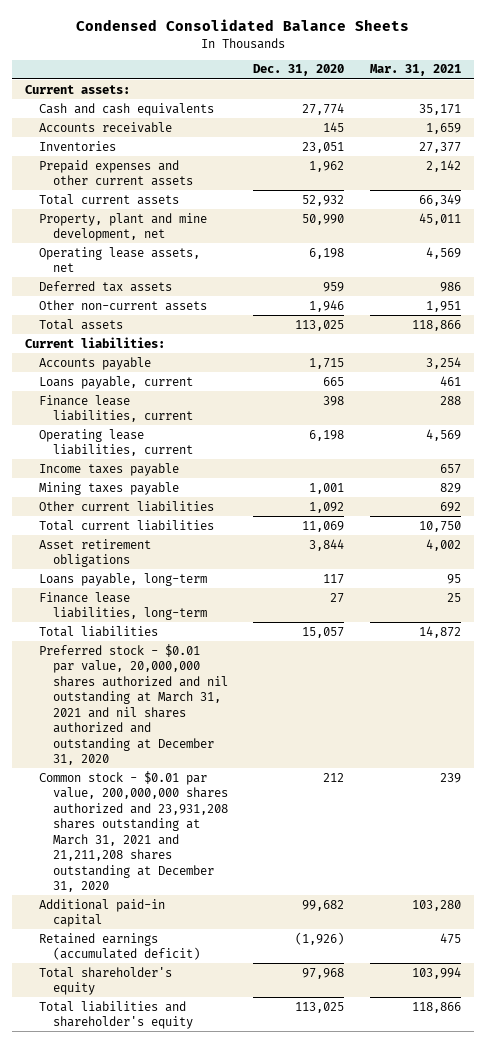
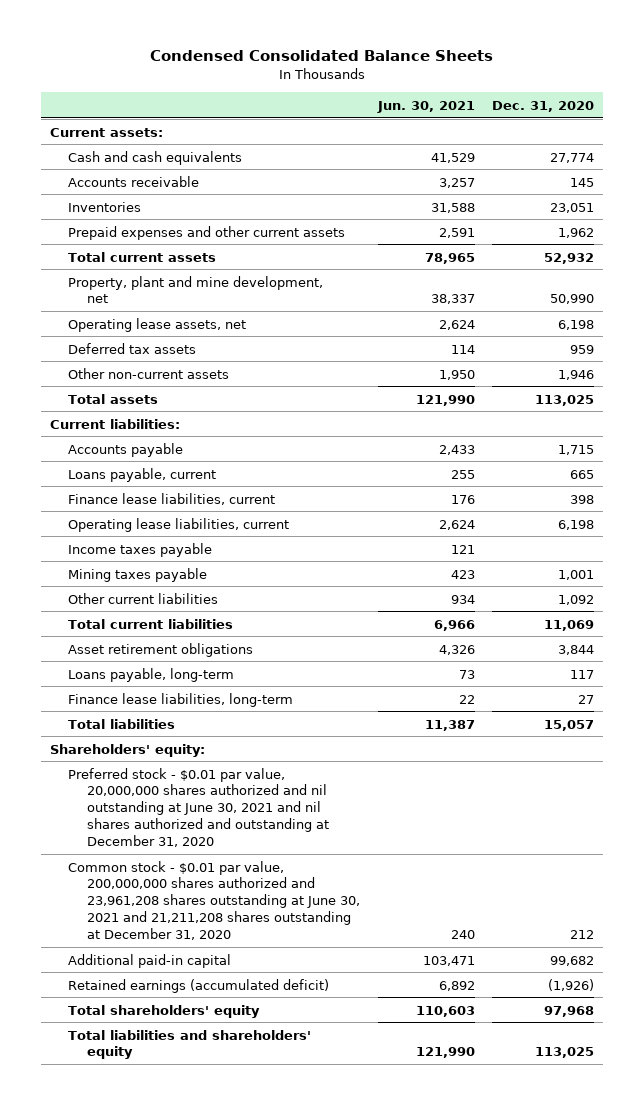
[369,64,461,77] Mar. 31, 2021 -> none
none -> [376,100,475,113] Jun. 30, 2021
none -> [49,743,205,757] Shareholders' equity:
[38,643,228,766] Preferred stock - $0.01 par value, 20,000,000 shares authorized and nil outstanding at March 31, 2021 and nil shares authorized and outstanding at December 31, 2020 -> [68,767,330,847] Preferred stock - $0.01 par value, 20,000,000 shares authorized and nil outstanding at June 30, 2021 and nil shares authorized and outstanding at December 31, 2020
[38,770,228,893] Common stock - $0.01 par value, 200,000,000 shares authorized and 23,931,208 shares outstanding at March 31, 2021 and 21,211,208 shares outstanding at December 31, 2020 -> [68,860,361,940] Common stock - $0.01 par value, 200,000,000 shares authorized and 23,961,208 shares outstanding at June 30, 2021 and 21,211,208 shares outstanding at December 31, 2020
[38,966,172,996] Total shareholder's equity -> [68,1004,261,1018] Total shareholders' equity
[38,1000,193,1030] Total liabilities and shareholder's equity -> [68,1029,312,1060] Total liabilities and shareholders' equity

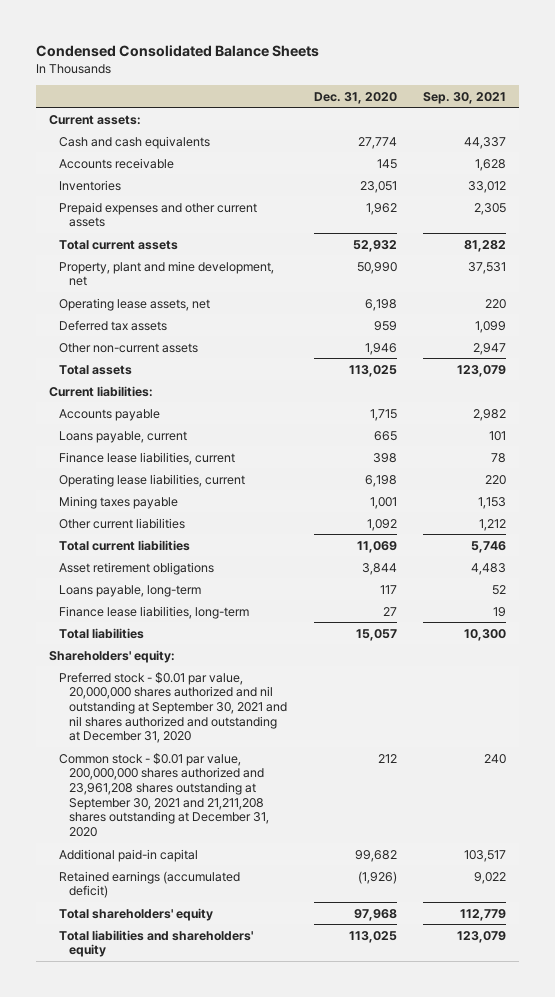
[376,100,475,113] Jun. 30, 2021 -> none
none -> [422,91,506,104] Sep. 30, 2021
[68,542,213,557] Income taxes payable -> none
[68,767,330,847] Preferred stock - $0.01 par value, 20,000,000 shares authorized and nil outstanding at June 30, 2021 and nil shares authorized and outstanding at December 31, 2020 -> [59,671,288,744] Preferred stock - $0.01 par value, 20,000,000 shares authorized and nil outstanding at September 30, 2021 and nil shares authorized and outstanding at December 31, 2020
[68,860,361,940] Common stock - $0.01 par value, 200,000,000 shares authorized and 23,961,208 shares outstanding at June 30, 2021 and 21,211,208 shares outstanding at December 31, 2020 -> [59,752,270,837] Common stock - $0.01 par value, 200,000,000 shares authorized and 23,961,208 shares outstanding at September 30, 2021 and 21,211,208 shares outstanding at December 31, 2020

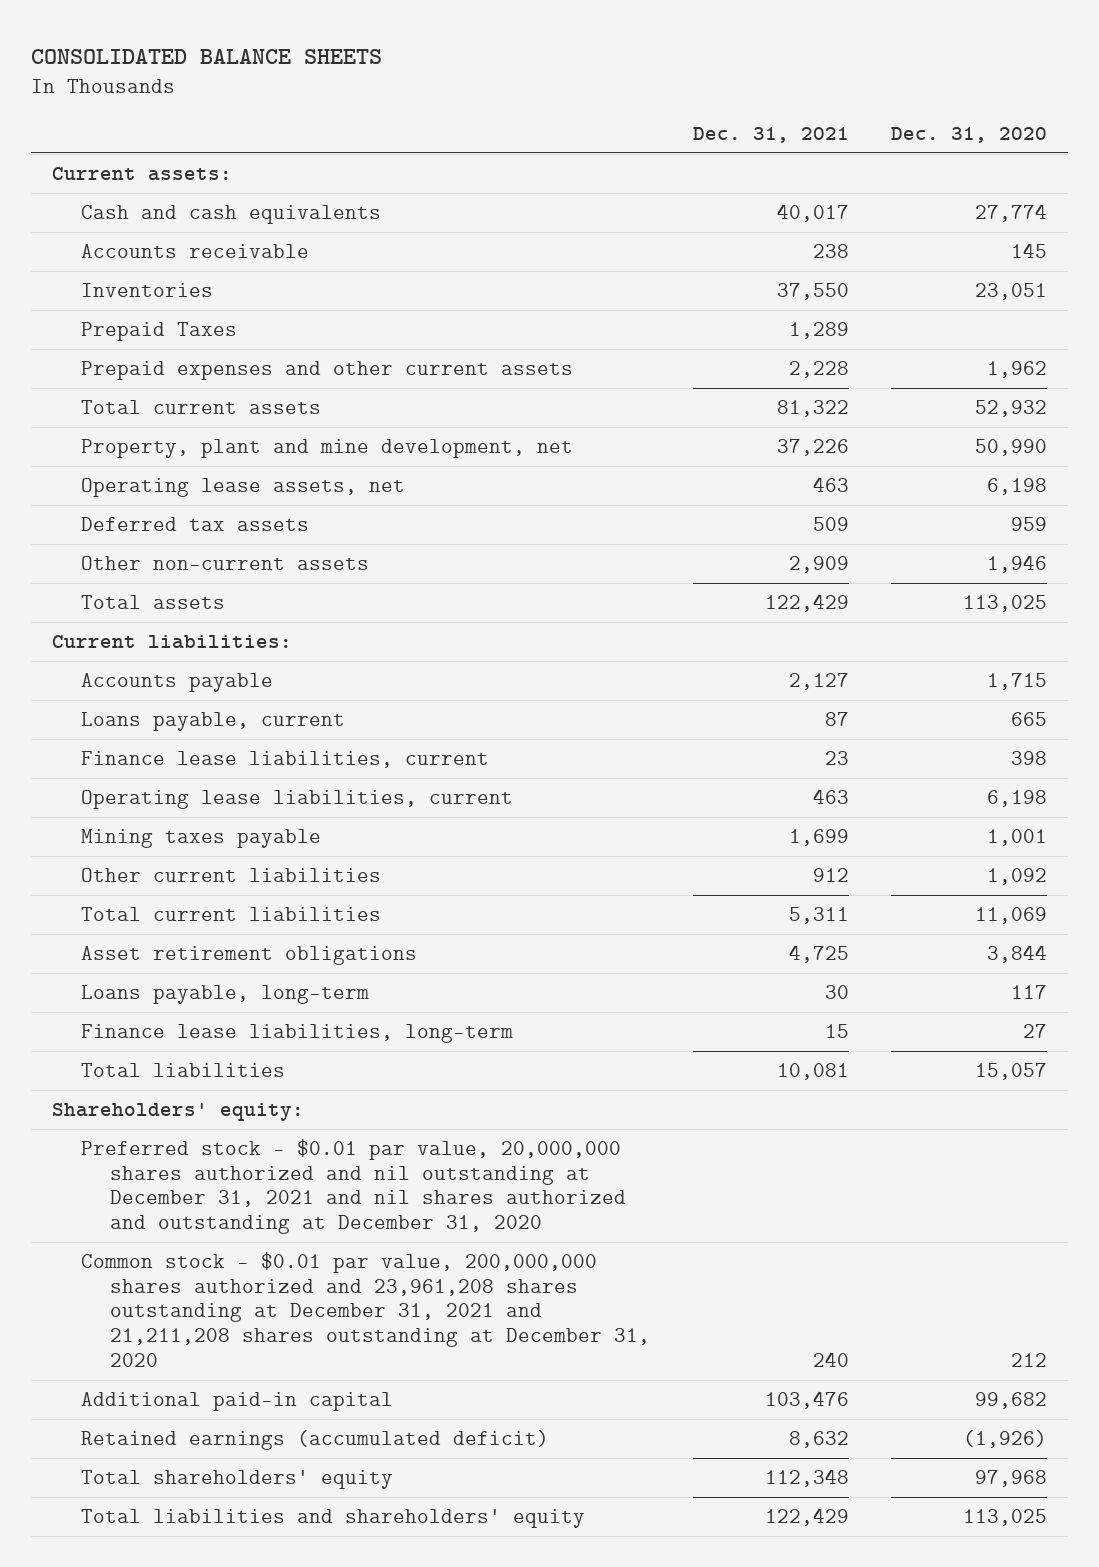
[36,44,320,57] Condensed Consolidated Balance Sheets -> [30,48,382,64] CONSOLIDATED BALANCE SHEETS
[422,91,506,104] Sep. 30, 2021 -> none
none -> [692,126,849,143] Dec. 31, 2021
none -> [81,321,238,341] Prepaid Taxes
[59,671,288,744] Preferred stock - $0.01 par value, 20,000,000 shares authorized and nil outstanding at September 30, 2021 and nil shares authorized and outstanding at December 31, 2020 -> [81,1138,627,1235] Preferred stock - $0.01 par value, 20,000,000 shares authorized and nil outstanding at December 31, 2021 and nil shares authorized and outstanding at December 31, 2020
[59,752,270,837] Common stock - $0.01 par value, 200,000,000 shares authorized and 23,961,208 shares outstanding at September 30, 2021 and 21,211,208 shares outstanding at December 31, 2020 -> [81,1251,651,1368] Common stock - $0.01 par value, 200,000,000 shares authorized and 23,961,208 shares outstanding at December 31, 2021 and 21,211,208 shares outstanding at December 31, 2020

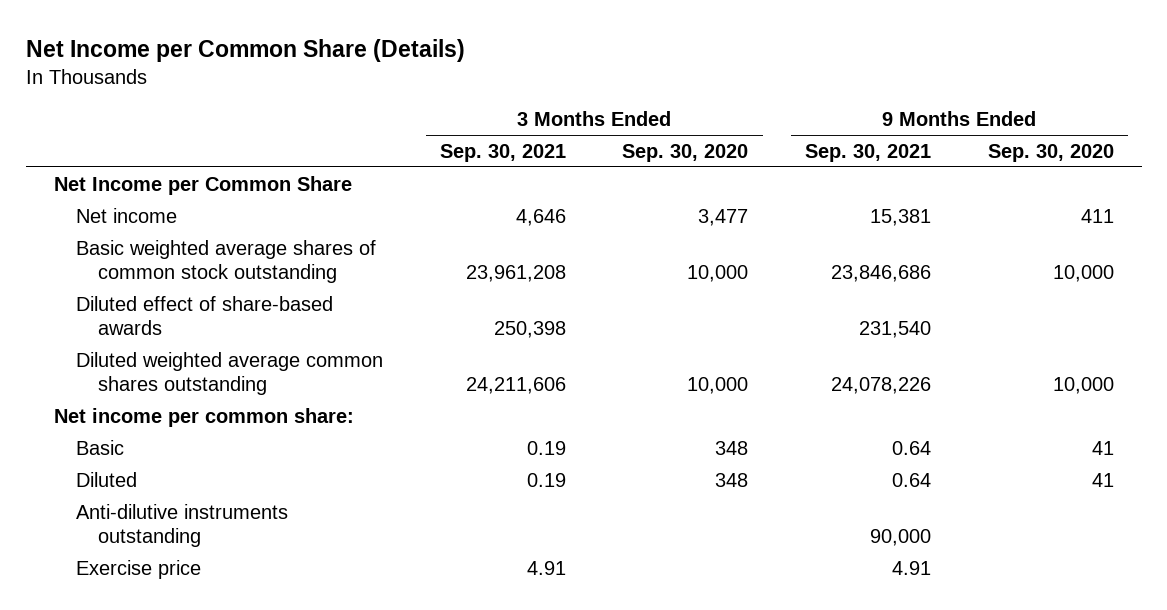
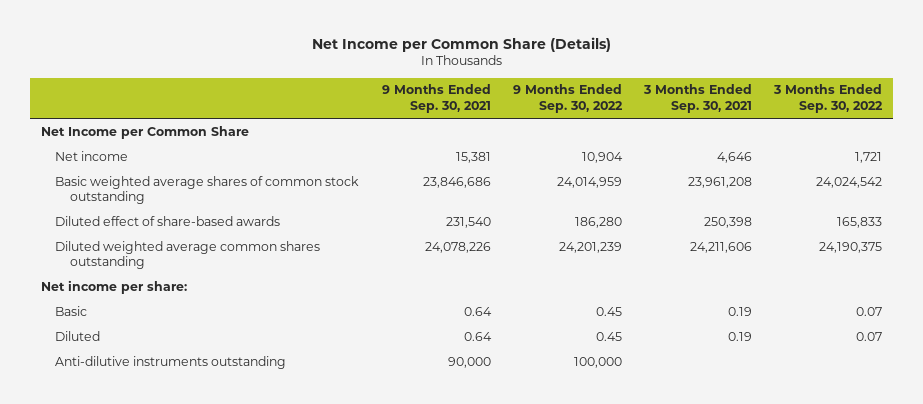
[622,143,749,162] Sep. 30, 2020 -> none
[987,143,1114,162] Sep. 30, 2020 -> none
none -> [512,84,623,113] 9 Months Ended Sep. 30, 2022
none -> [773,84,884,113] 3 Months Ended Sep. 30, 2022
[53,407,354,427] Net income per common share: -> [40,279,187,294] Net income per share:
[76,559,202,579] Exercise price -> none

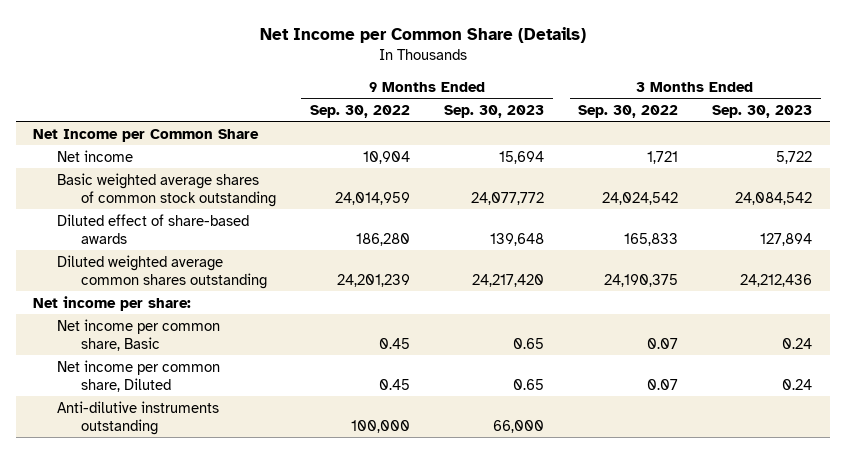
[381,84,491,113] 9 Months Ended Sep. 30, 2021 -> none
[643,84,753,113] 3 Months Ended Sep. 30, 2021 -> none
none -> [444,104,545,118] Sep. 30, 2023
none -> [712,104,813,118] Sep. 30, 2023
[55,305,88,316] Basic -> [57,318,221,351] Net income per common share, Basic
[55,330,101,341] Diluted -> [57,359,221,392] Net income per common share, Diluted

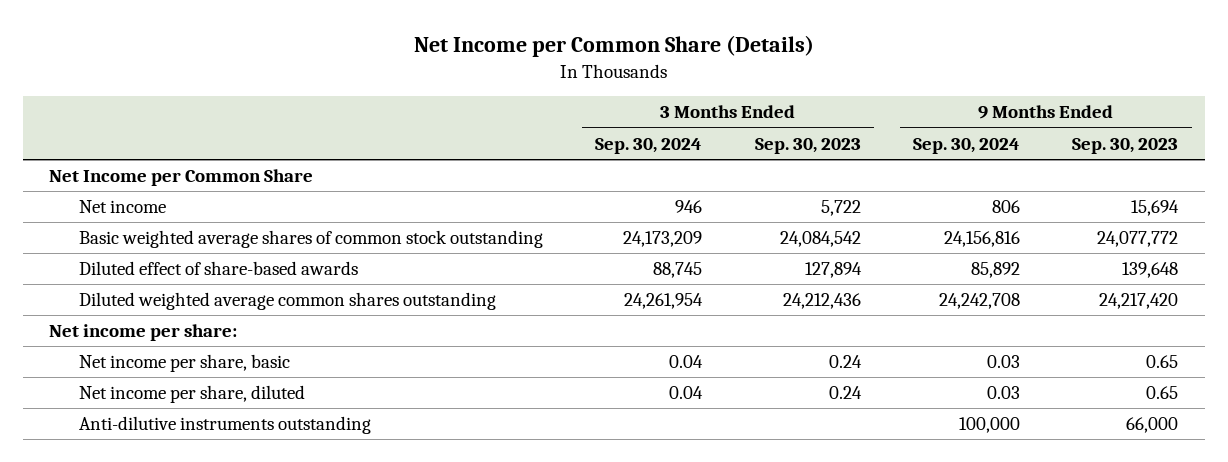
[309,104,410,118] Sep. 30, 2022 -> none
[578,104,679,118] Sep. 30, 2022 -> none
none -> [595,137,703,154] Sep. 30, 2024
none -> [913,137,1021,154] Sep. 30, 2024
[57,318,221,351] Net income per common share, Basic -> [78,354,290,373] Net income per share, basic
[57,359,221,392] Net income per common share, Diluted -> [78,385,305,404] Net income per share, diluted

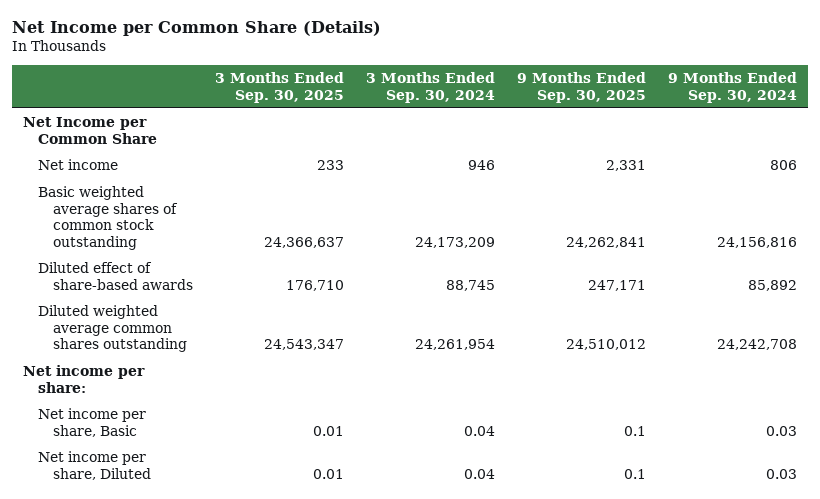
[754,137,861,154] Sep. 30, 2023 -> none
[1072,137,1179,154] Sep. 30, 2023 -> none
none -> [215,72,345,103] 3 Months Ended Sep. 30, 2025
none -> [516,72,646,103] 9 Months Ended Sep. 30, 2025
[78,416,371,435] Anti-dilutive instruments outstanding -> none
[78,354,290,373] Net income per share, basic -> [38,408,147,437] Net income per share, Basic
[78,385,305,404] Net income per share, diluted -> [38,451,152,480] Net income per share, Diluted

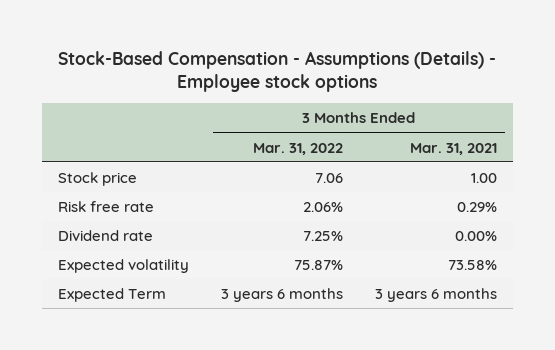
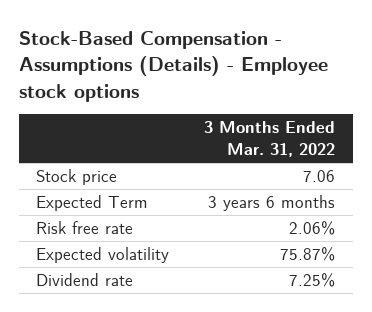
[410,142,498,155] Mar. 31, 2021 -> none
[57,287,166,302] Expected Term -> [36,195,149,212] Expected Term
[57,229,153,241] Dividend rate -> [36,273,134,287] Dividend rate

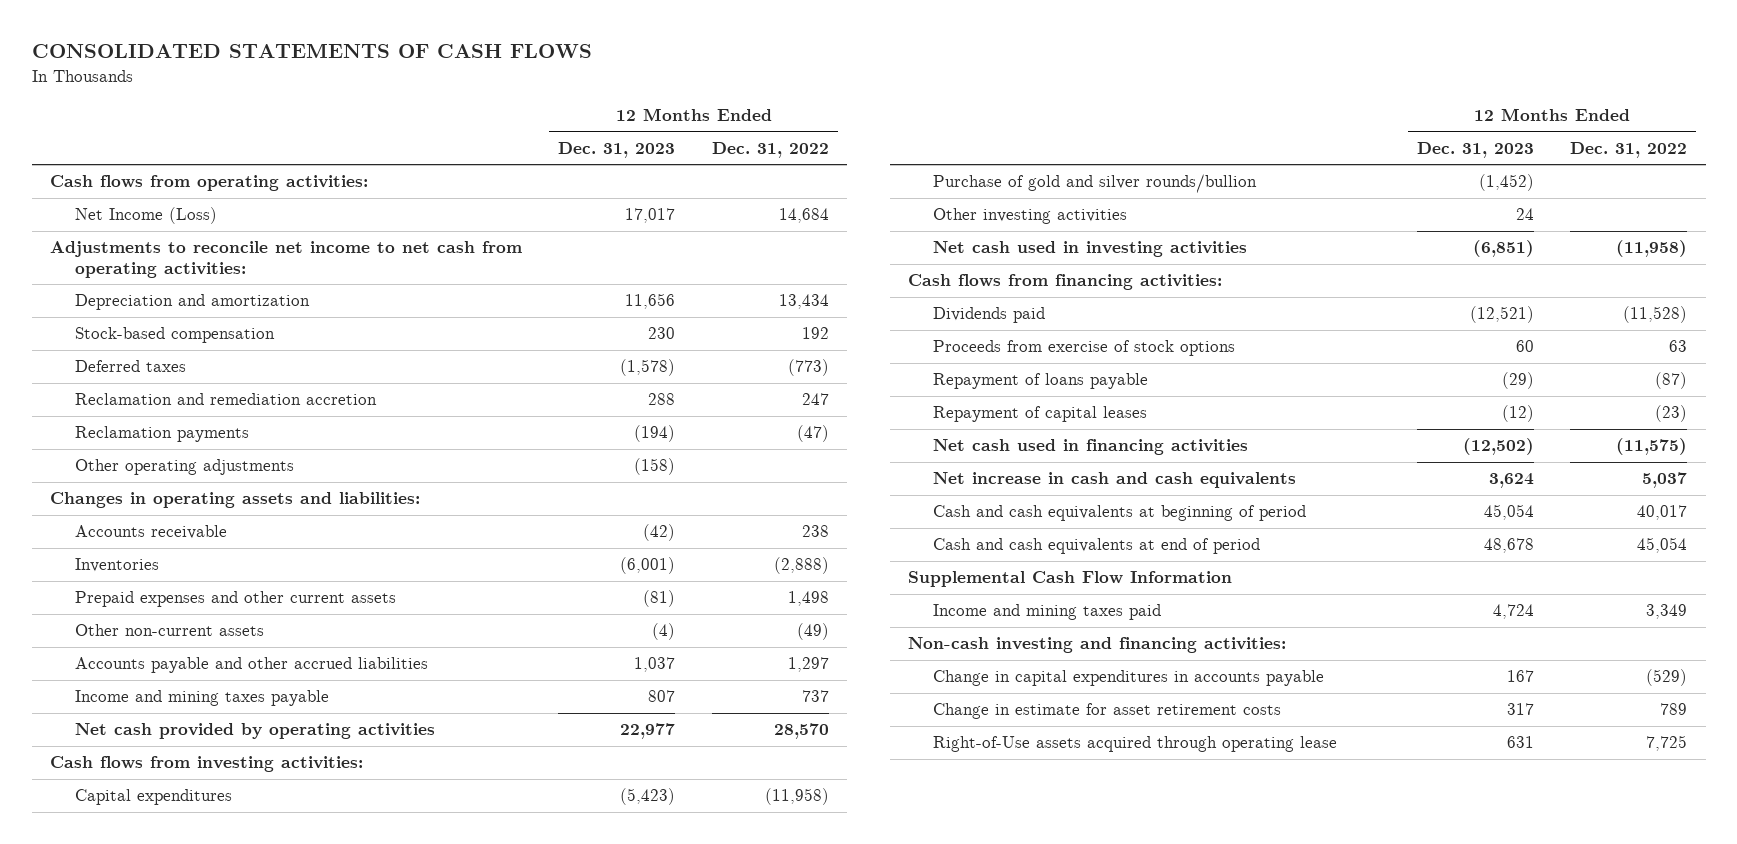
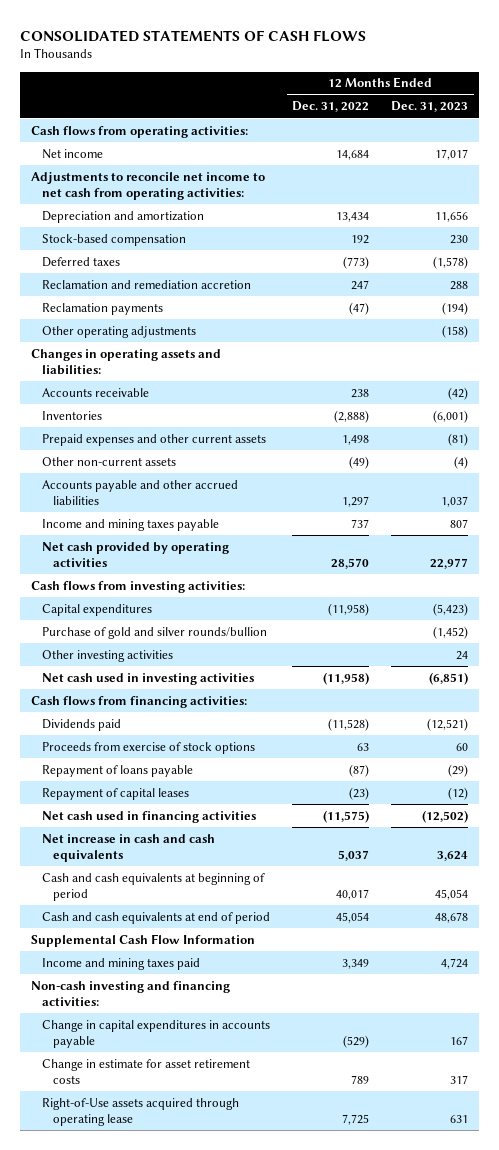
[74,207,217,225] Net Income (Loss) -> [42,148,104,159] Net income

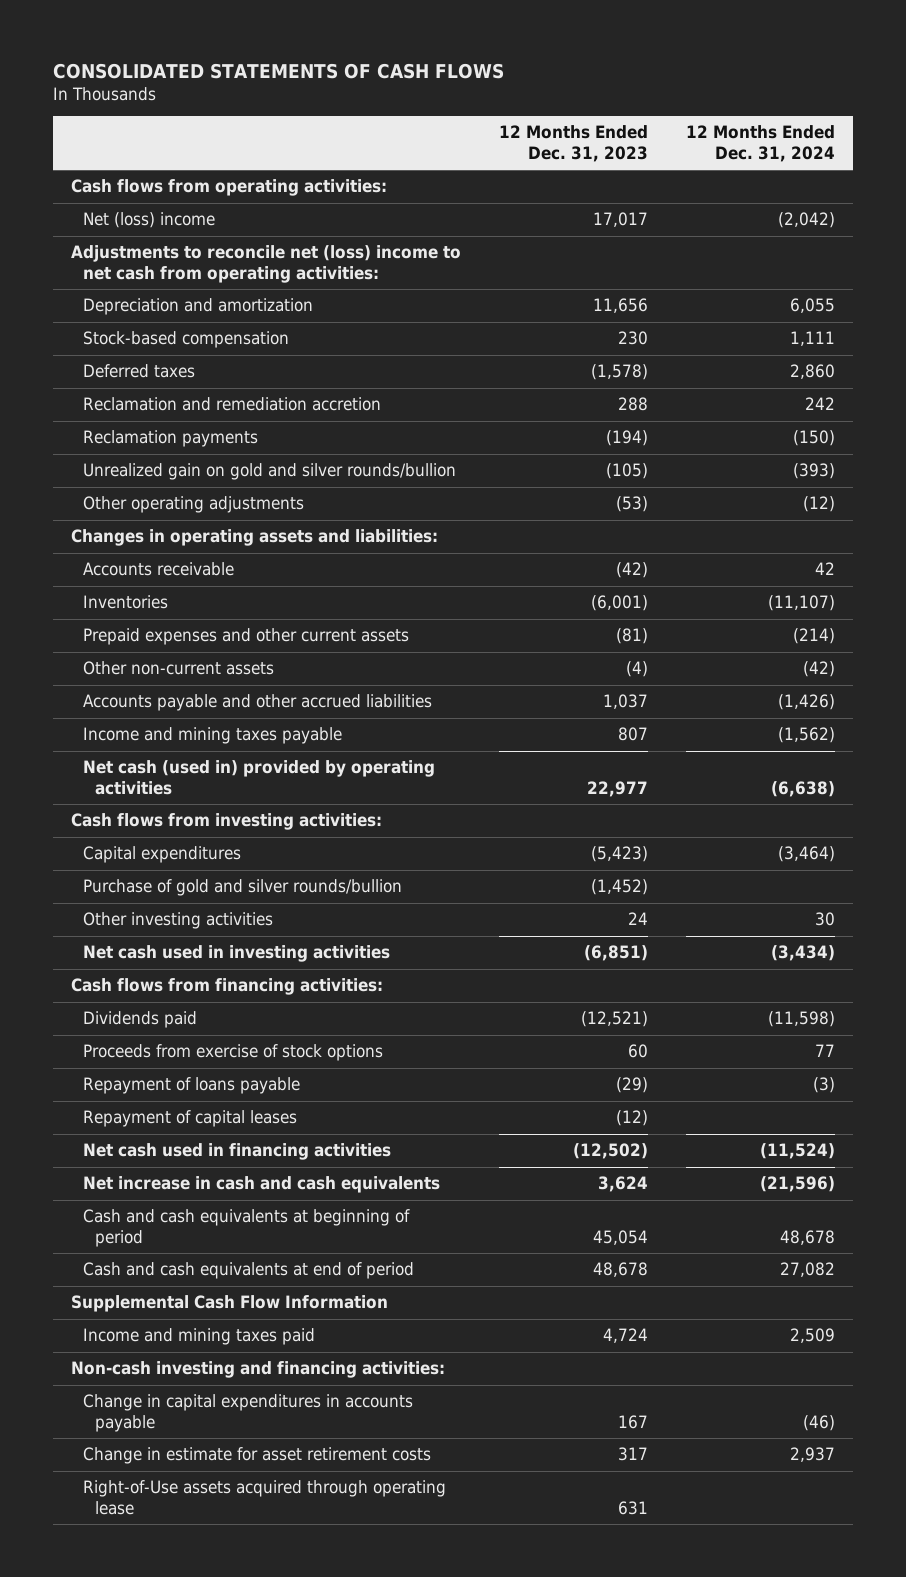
[292,101,370,113] Dec. 31, 2022 -> none
none -> [685,125,835,162] 12 Months Ended Dec. 31, 2024
[42,148,104,159] Net income -> [83,212,216,229] Net (loss) income
[31,171,266,201] Adjustments to reconcile net income to net cash from operating activities: -> [71,245,462,283] Adjustments to reconcile net (loss) income to net cash from operating activities:
none -> [83,463,457,481] Unrealized gain on gold and silver rounds/bullion
[442,324,469,338] (158) -> [615,496,648,513] (53)
[42,541,230,568] Net cash provided by operating activities -> [83,760,436,795] Net cash (used in) provided by operating activities

